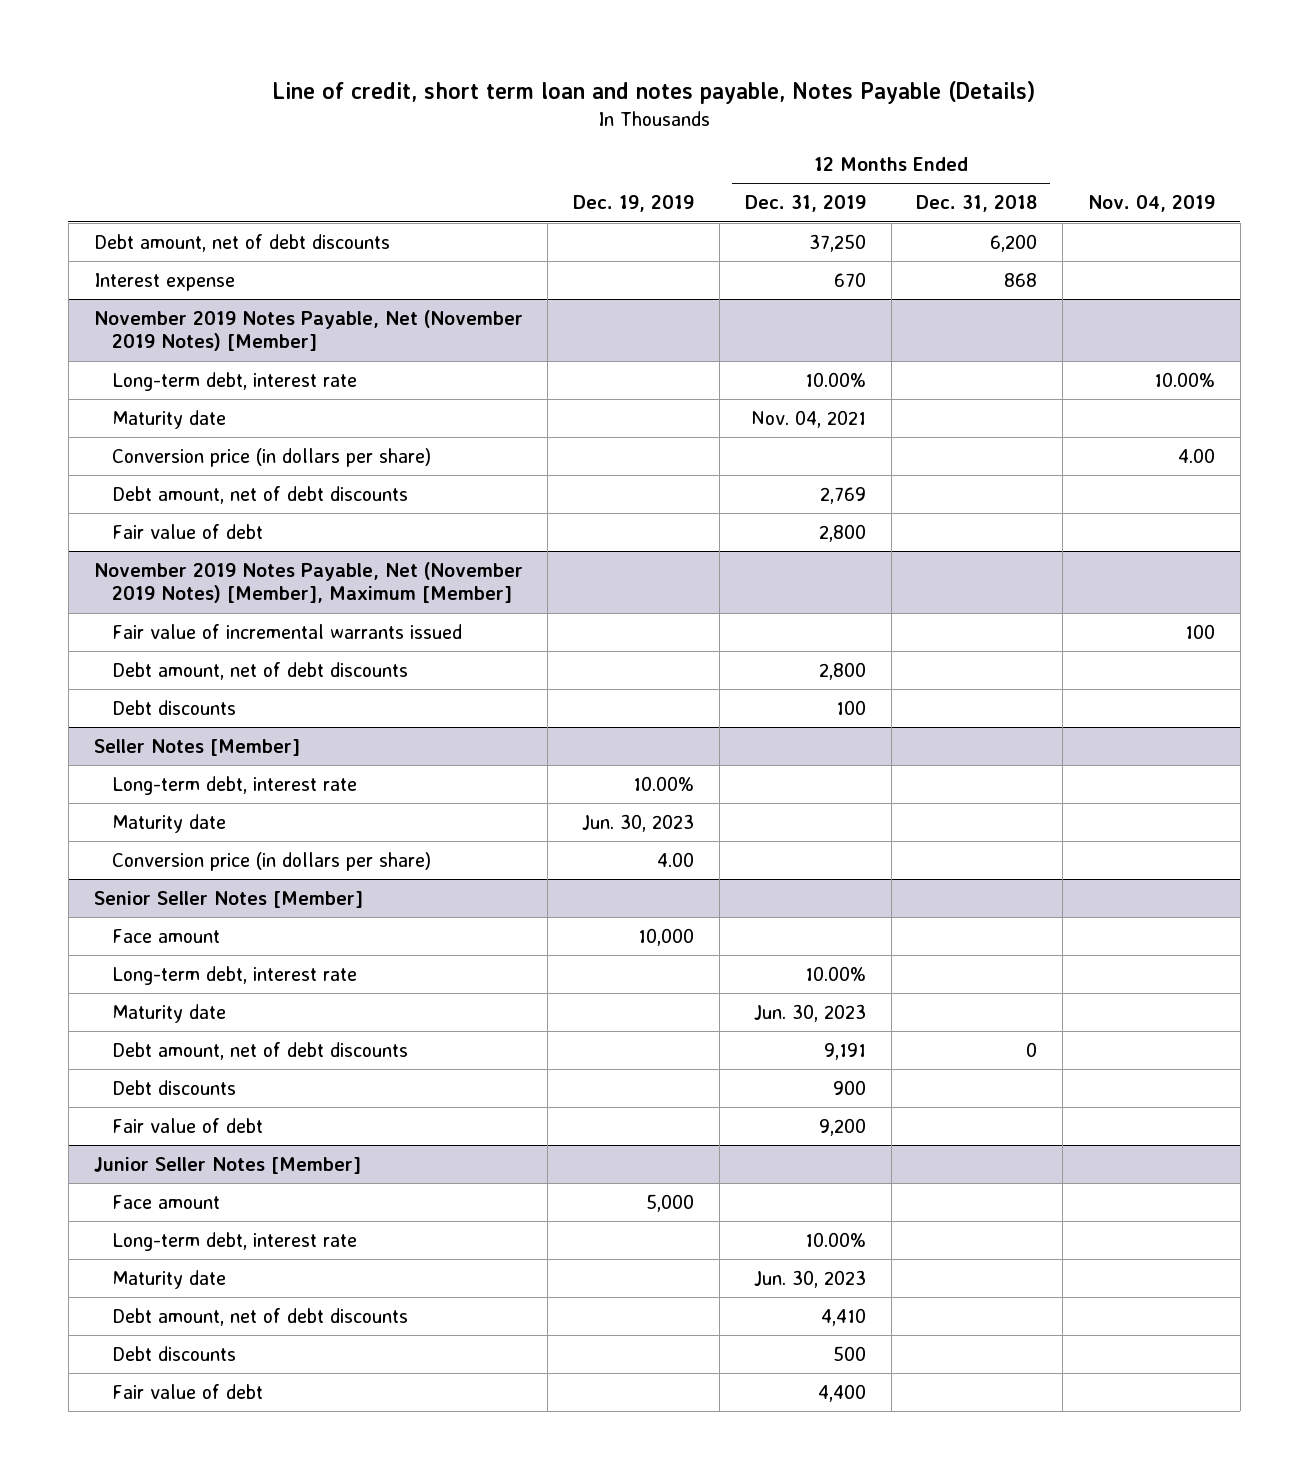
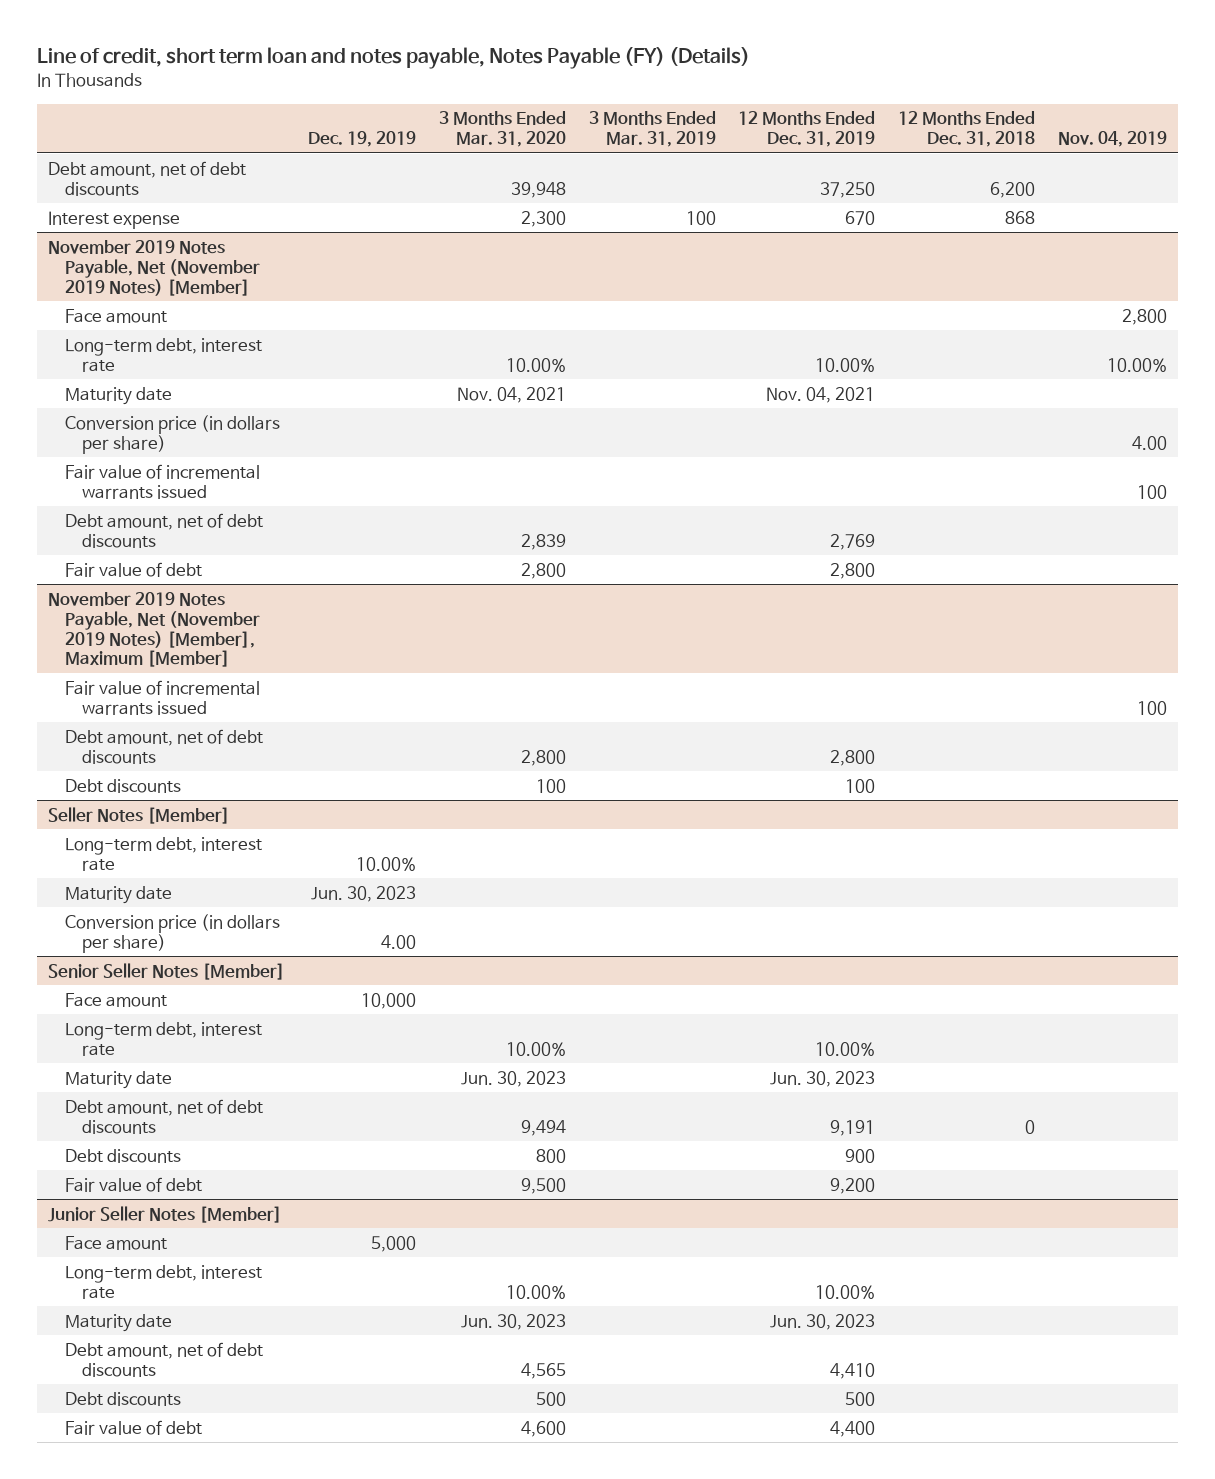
[272,81,1036,105] Line of credit, short term loan and notes payable, Notes Payable (Details) -> [36,47,750,70] Line of credit, short term loan and notes payable, Notes Payable (FY) (Details)
none -> [438,111,566,148] 3 Months Ended Mar. 31, 2020
none -> [588,111,716,148] 3 Months Ended Mar. 31, 2019
none -> [65,308,168,323] Face amount
none -> [65,463,261,499] Fair value of incremental warrants issued

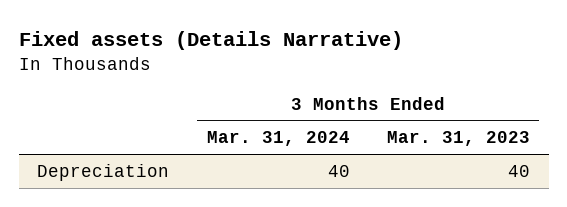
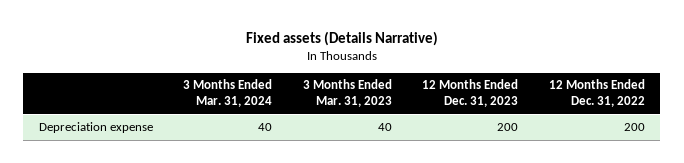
none -> [422,79,519,108] 12 Months Ended Dec. 31, 2023
none -> [549,79,646,108] 12 Months Ended Dec. 31, 2022
[37,164,170,182] Depreciation -> [38,122,153,134] Depreciation expense

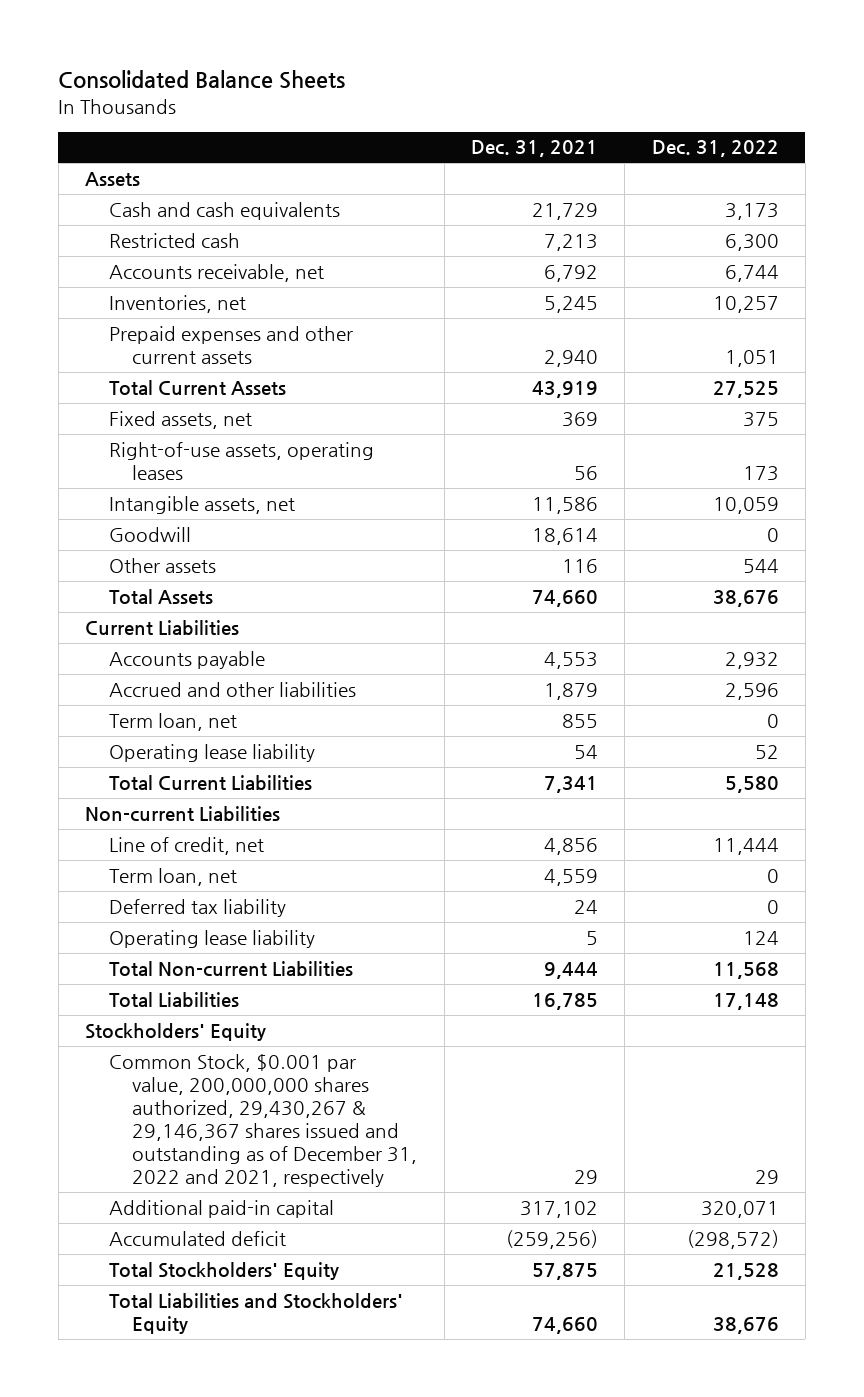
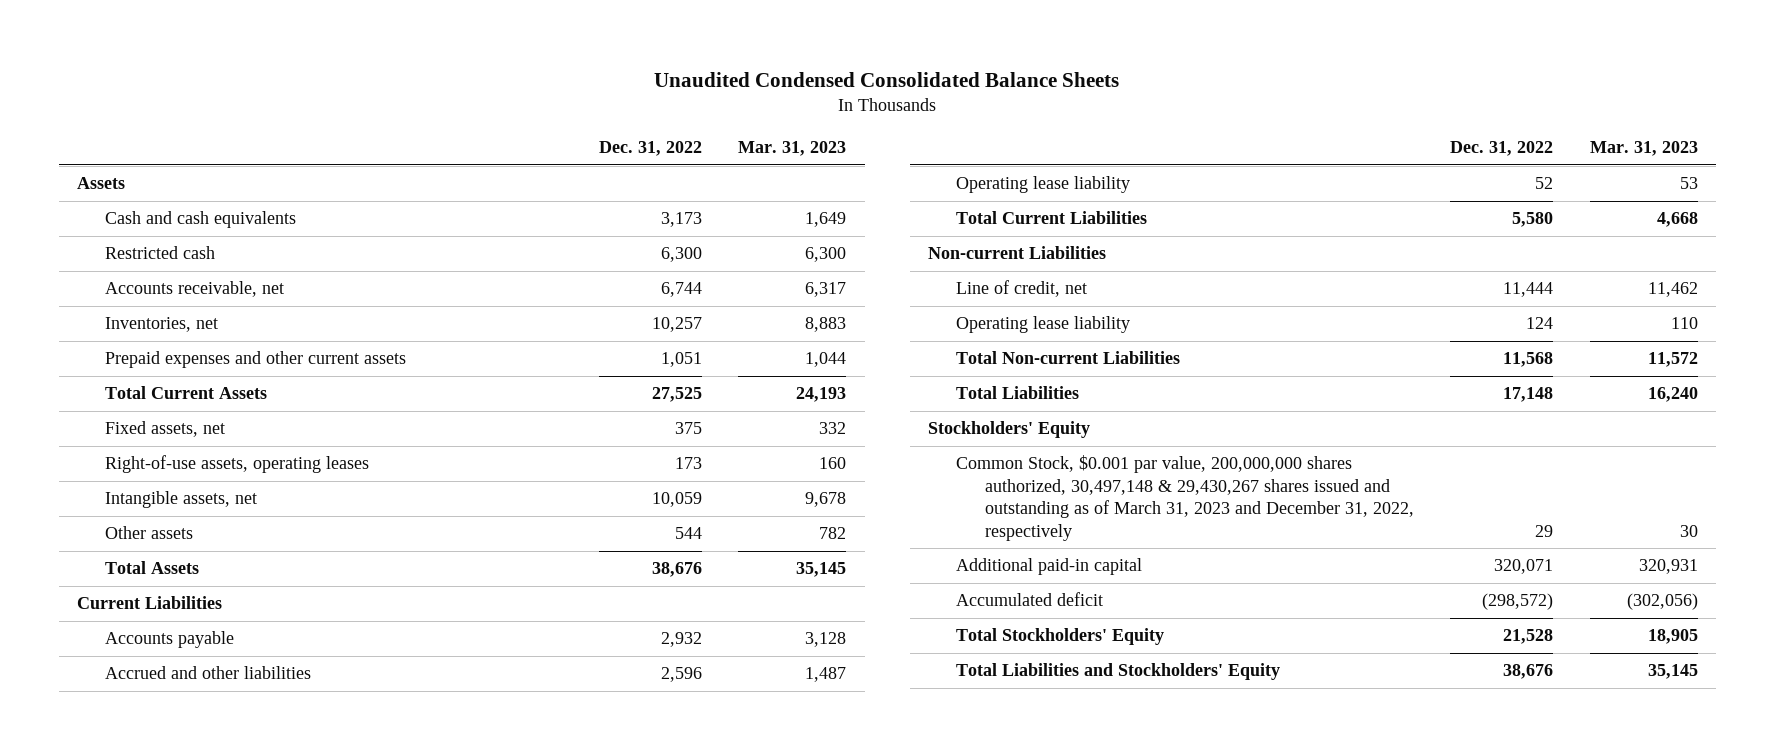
[58,70,346,90] Consolidated Balance Sheets -> [654,71,1120,87] Unaudited Condensed Consolidated Balance Sheets
[471,140,599,158] Dec. 31, 2021 -> none
none -> [738,141,847,157] Mar. 31, 2023
[108,526,191,542] Goodwill -> none
[108,712,237,731] Term loan, net -> none
[108,867,237,886] Term loan, net -> none
[108,898,286,917] Deferred tax liability -> none
[108,1053,418,1188] Common Stock, $0.001 par value, 200,000,000 shares authorized, 29,430,267 & 29,146,367 shares issued and outstanding as of December 31, 2022 and 2021, respectively -> [956,455,1414,541] Common Stock, $0.001 par value, 200,000,000 shares authorized, 30,497,148 & 29,430,267 shares issued and outstanding as of March 31, 2023 and December 31, 2022, respectively

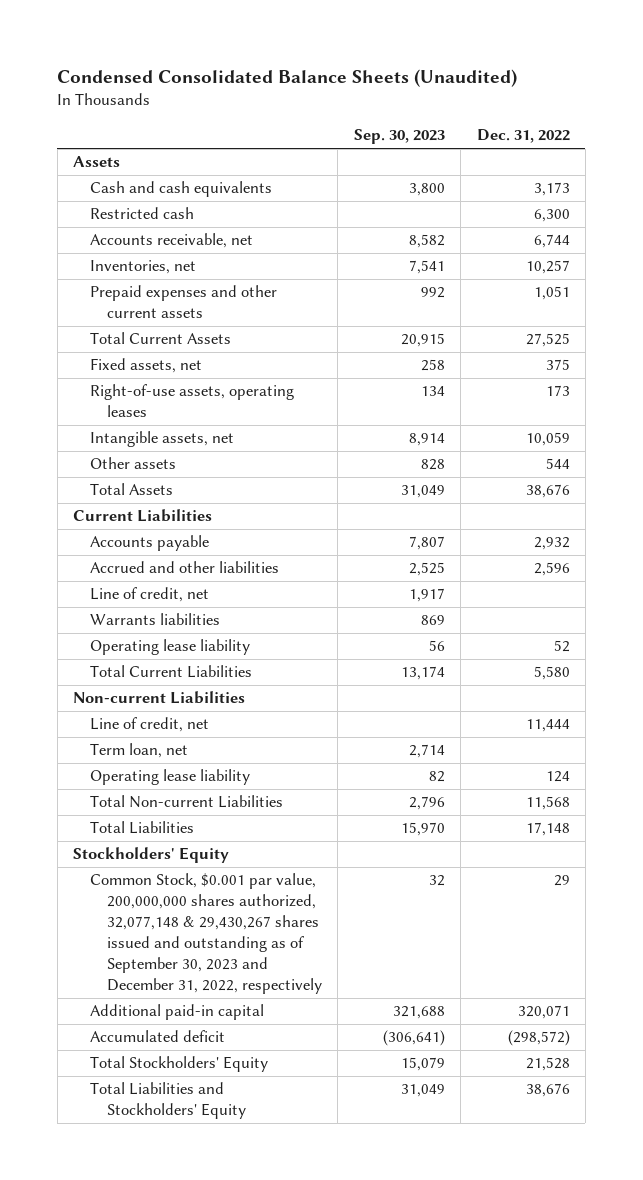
[654,71,1120,87] Unaudited Condensed Consolidated Balance Sheets -> [57,68,518,87] Condensed Consolidated Balance Sheets (Unaudited)
[738,141,847,157] Mar. 31, 2023 -> none
none -> [353,129,445,145] Sep. 30, 2023
none -> [90,587,210,603] Line of credit, net
none -> [90,613,221,626] Warrants liabilities
none -> [90,743,189,759] Term loan, net
[956,455,1414,541] Common Stock, $0.001 par value, 200,000,000 shares authorized, 30,497,148 & 29,430,267 shares issued and outstanding as of March 31, 2023 and December 31, 2022, respectively -> [90,873,323,995] Common Stock, $0.001 par value, 200,000,000 shares authorized, 32,077,148 & 29,430,267 shares issued and outstanding as of September 30, 2023 and December 31, 2022, respectively

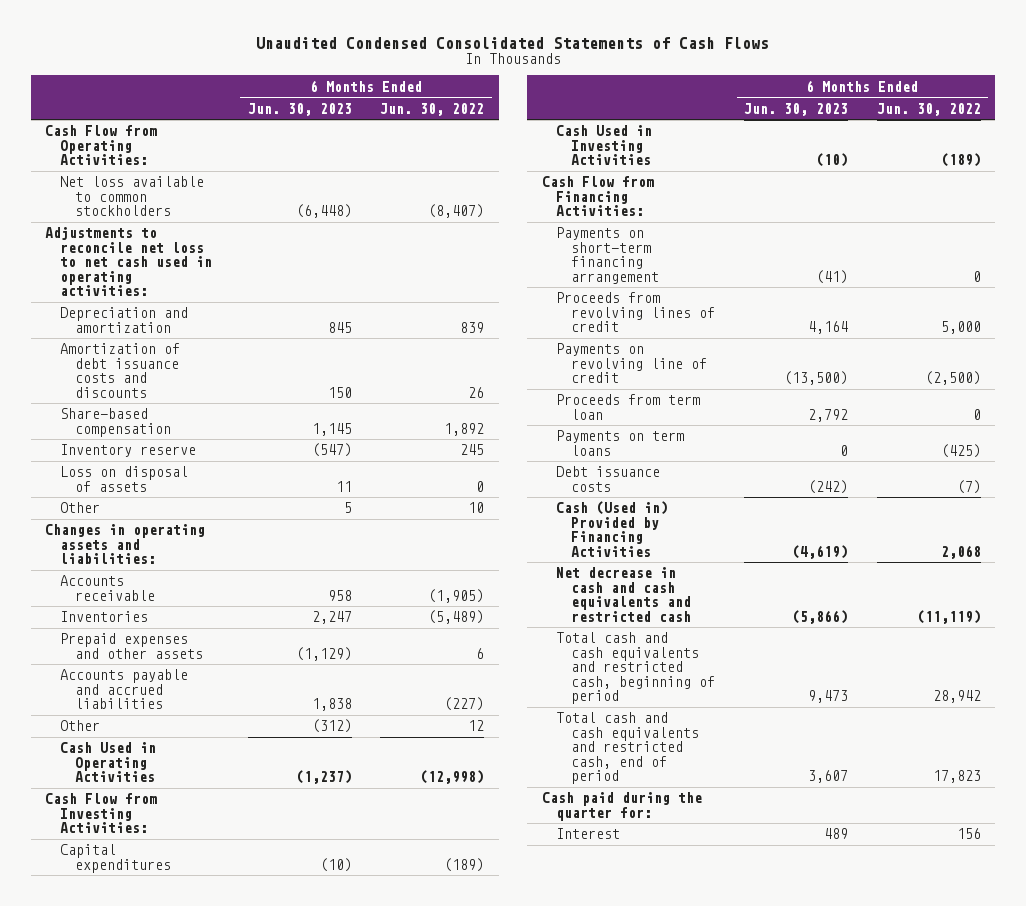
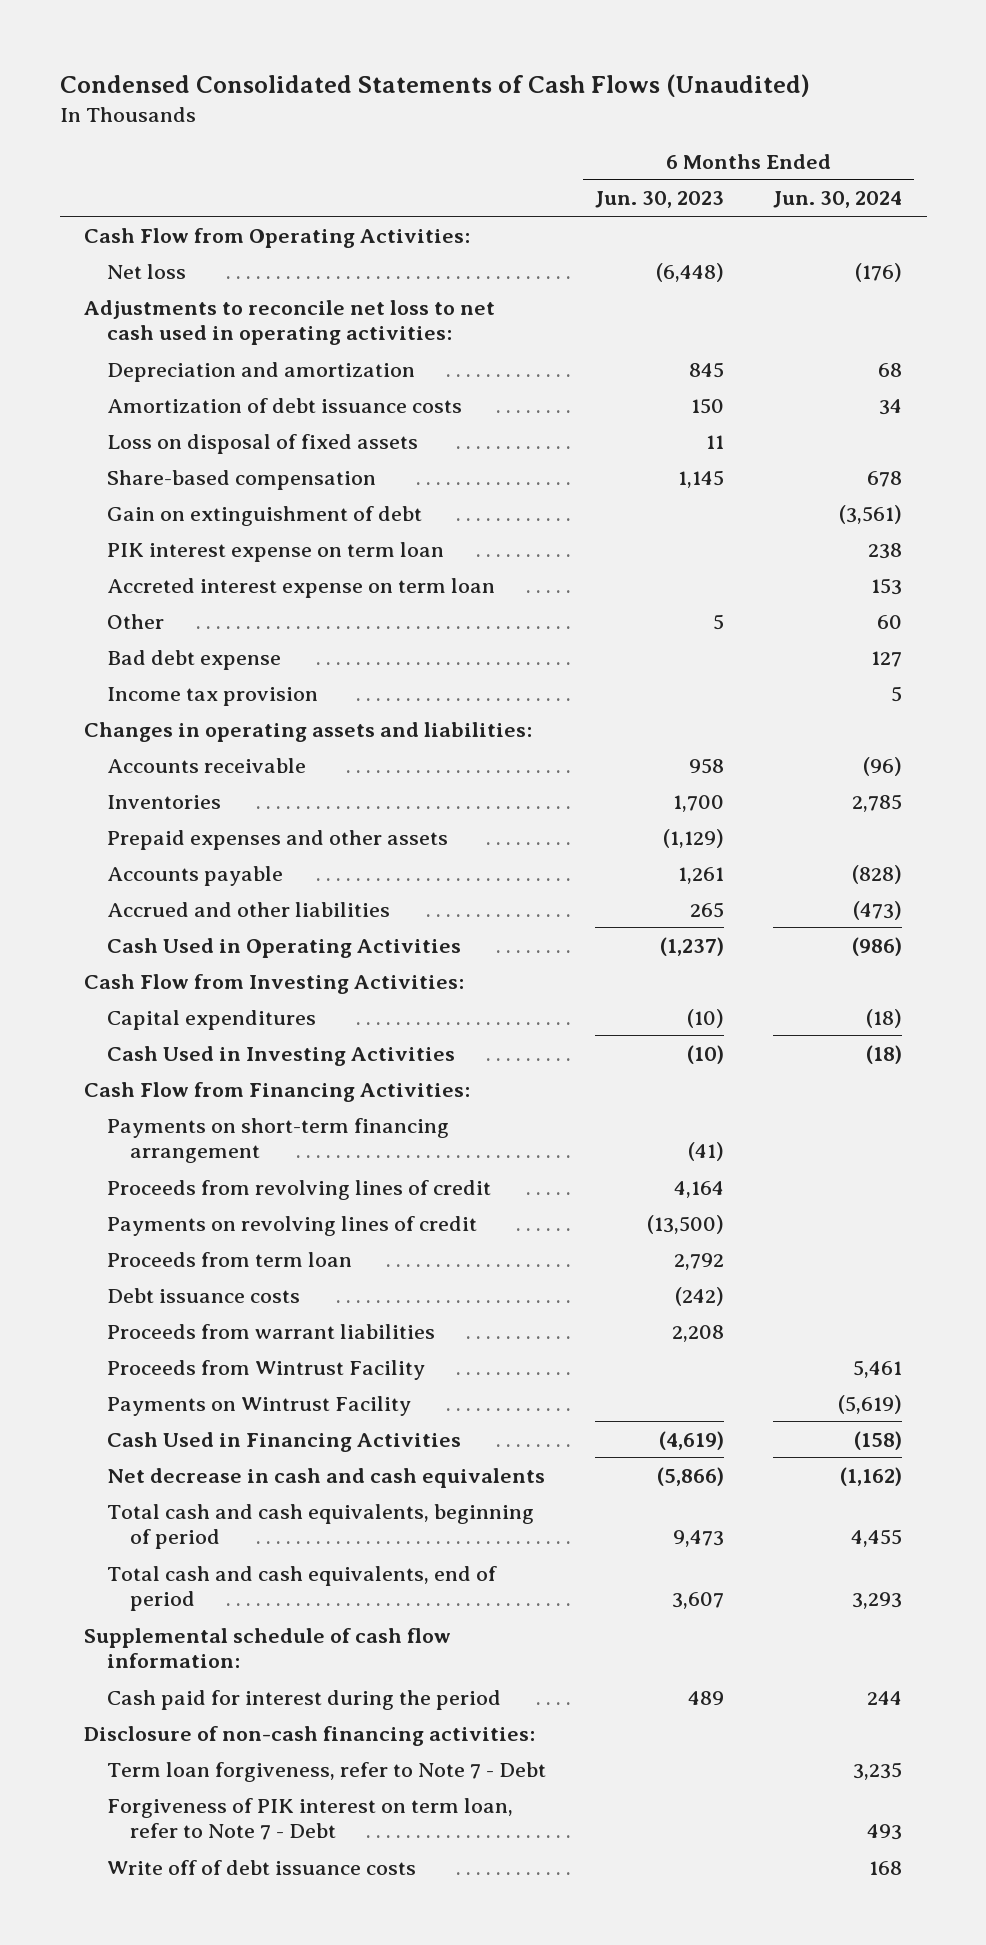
[255,36,769,49] Unaudited Condensed Consolidated Statements of Cash Flows -> [59,74,810,98] Condensed Consolidated Statements of Cash Flows (Unaudited)
[380,102,485,116] Jun. 30, 2022 -> none
none -> [773,191,903,209] Jun. 30, 2024
[60,176,205,217] Net loss available to common stockholders -> [107,263,187,279] Net loss
[60,343,181,398] Amortization of debt issuance costs and discounts -> [107,397,463,413] Amortization of debt issuance costs
none -> [107,433,419,454] Loss on disposal of fixed assets
[60,444,197,458] Inventory reserve -> none
[60,466,189,492] Loss on disposal of assets -> none
none -> [107,505,423,526] Gain on extinguishment of debt
none -> [107,541,445,562] PIK interest expense on term loan
none -> [107,577,496,598] Accreted interest expense on term loan
none -> [107,649,282,670] Bad debt expense
none -> [107,686,319,706] Income tax provision
[311,611,352,625] 2,247 -> [673,794,725,812] 1,700
[60,720,101,732] Other -> none
[60,669,189,710] Accounts payable and accrued liabilities -> [107,865,284,886] Accounts payable
[311,698,352,712] 1,838 -> [678,866,725,884] 1,261
none -> [107,901,391,917] Accrued and other liabilities
[556,343,708,384] Payments on revolving line of credit -> [107,1215,478,1236] Payments on revolving lines of credit
[556,430,685,456] Payments on term loans -> none
[541,792,702,821] Cash paid during the quarter for: -> none
none -> [107,1323,436,1339] Proceeds from warrant liabilities
none -> [107,1359,426,1380] Proceeds from Wintrust Facility
none -> [107,1395,412,1416] Payments on Wintrust Facility
[556,501,669,557] Cash (Used in) Provided by Financing Activities -> [107,1431,462,1452] Cash Used in Financing Activities
[556,567,692,622] Net decrease in cash and cash equivalents and restricted cash -> [107,1467,546,1488] Net decrease in cash and cash equivalents
[556,632,716,704] Total cash and cash equivalents and restricted cash, beginning of period -> [107,1503,535,1549] Total cash and cash equivalents, beginning of period
[556,712,700,784] Total cash and cash equivalents and restricted cash, end of period -> [107,1565,498,1611] Total cash and cash equivalents, end of period
none -> [84,1627,452,1668] Supplemental schedule of cash flow information:
[556,828,621,840] Interest -> [107,1689,502,1710] Cash paid for interest during the period
none -> [84,1725,536,1746] Disclosure of non-cash financing activities:
none -> [107,1761,547,1782] Term loan forgiveness, refer to Note 7 - Debt
none -> [107,1797,514,1840] Forgiveness of PIK interest on term loan, refer to Note 7 - Debt
none -> [107,1859,417,1875] Write off of debt issuance costs

